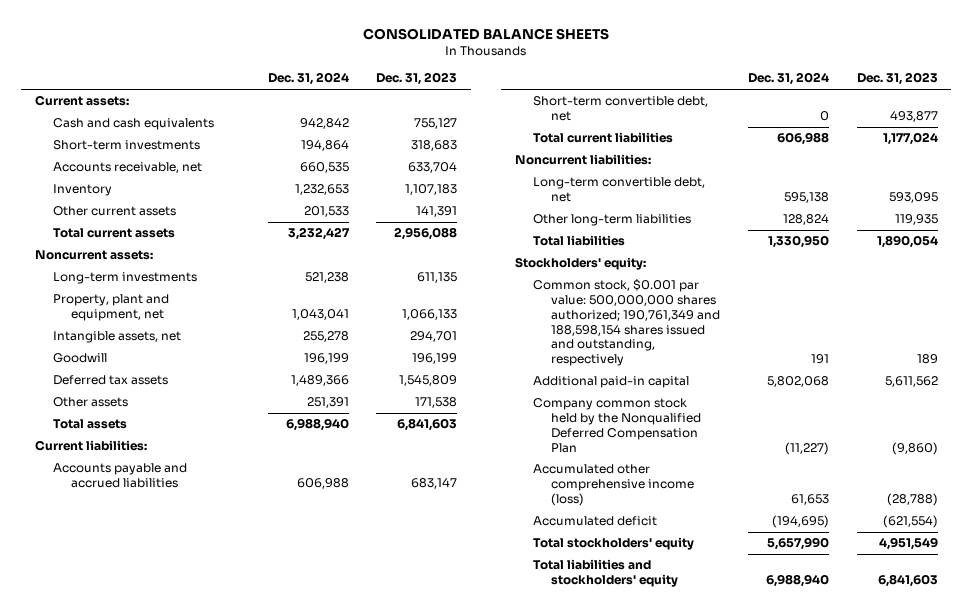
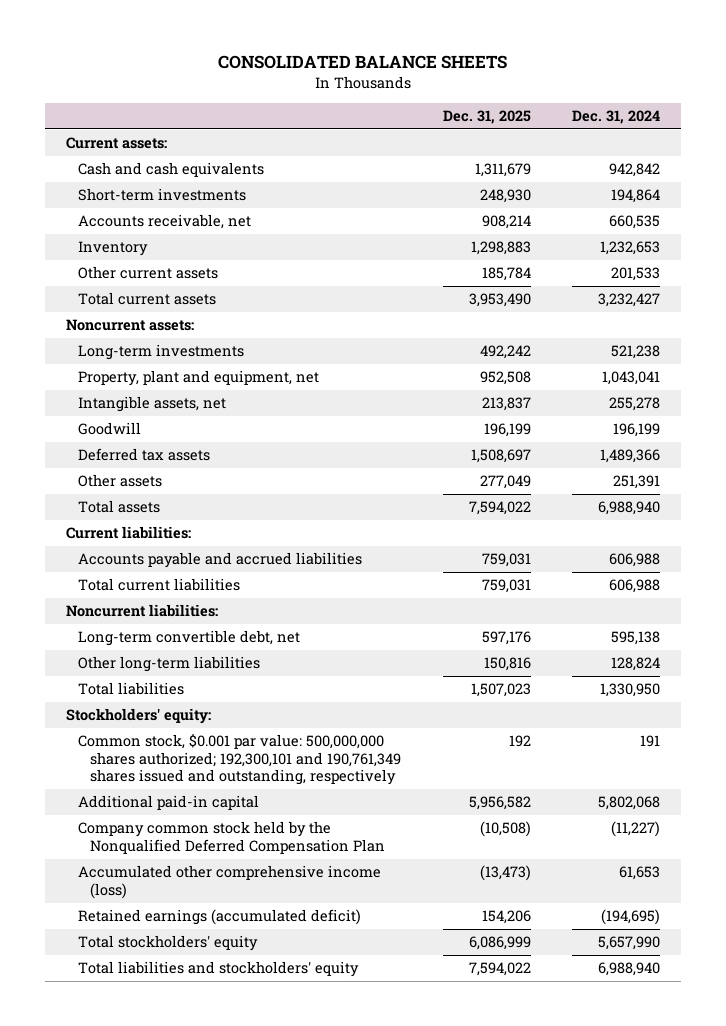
[376,72,458,86] Dec. 31, 2023 -> none
none -> [442,110,531,125] Dec. 31, 2025
[532,96,708,122] Short-term convertible debt, net -> none
[532,279,720,366] Common stock, $0.001 par value: 500,000,000 shares authorized; 190,761,349 and 188,598,154 shares issued and outstanding, respectively -> [78,734,402,786] Common stock, $0.001 par value: 500,000,000 shares authorized; 192,300,101 and 190,761,349 shares issued and outstanding, respectively
[532,516,657,527] Accumulated deficit -> [78,909,362,926] Retained earnings (accumulated deficit)

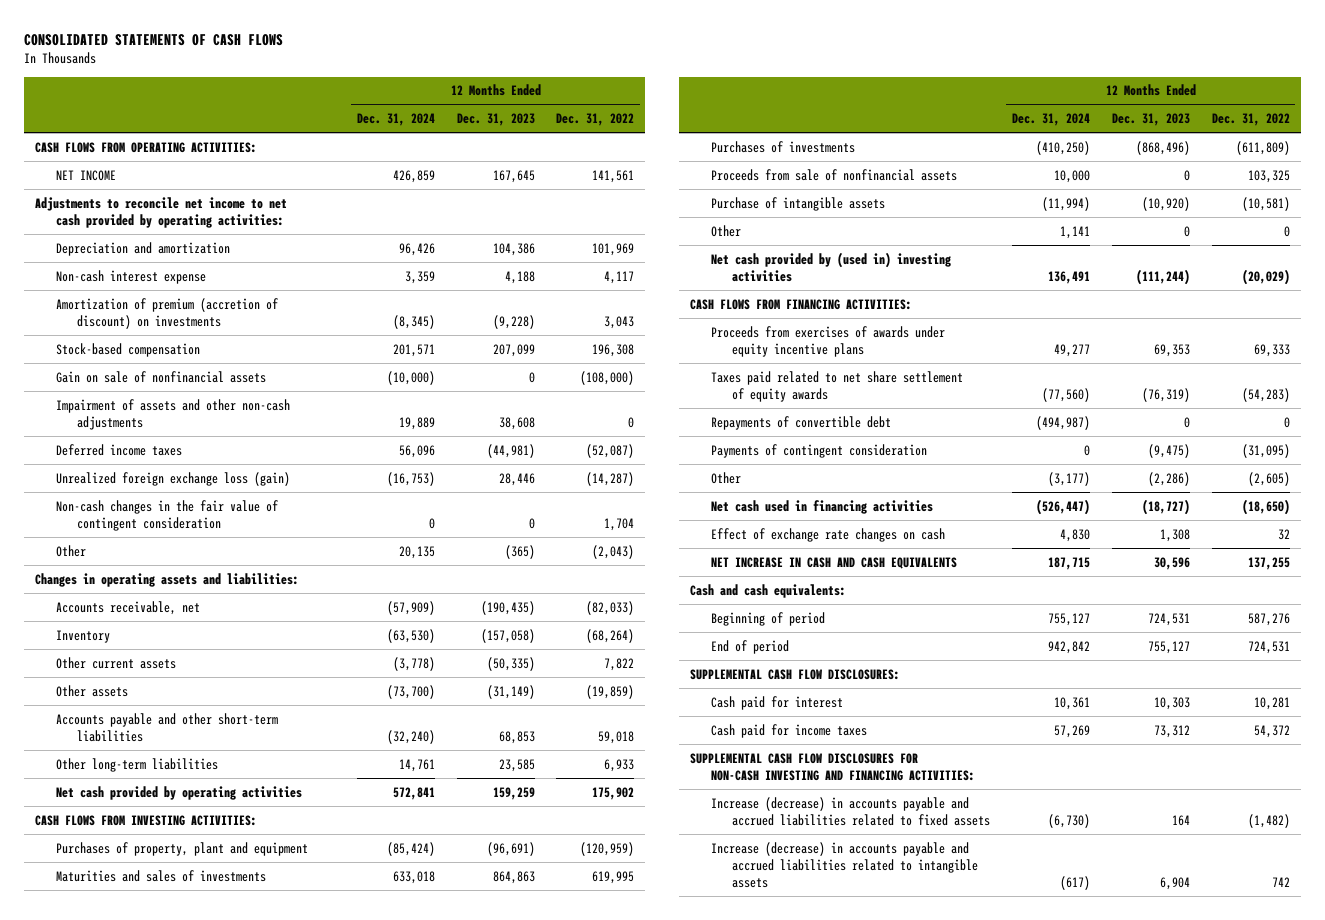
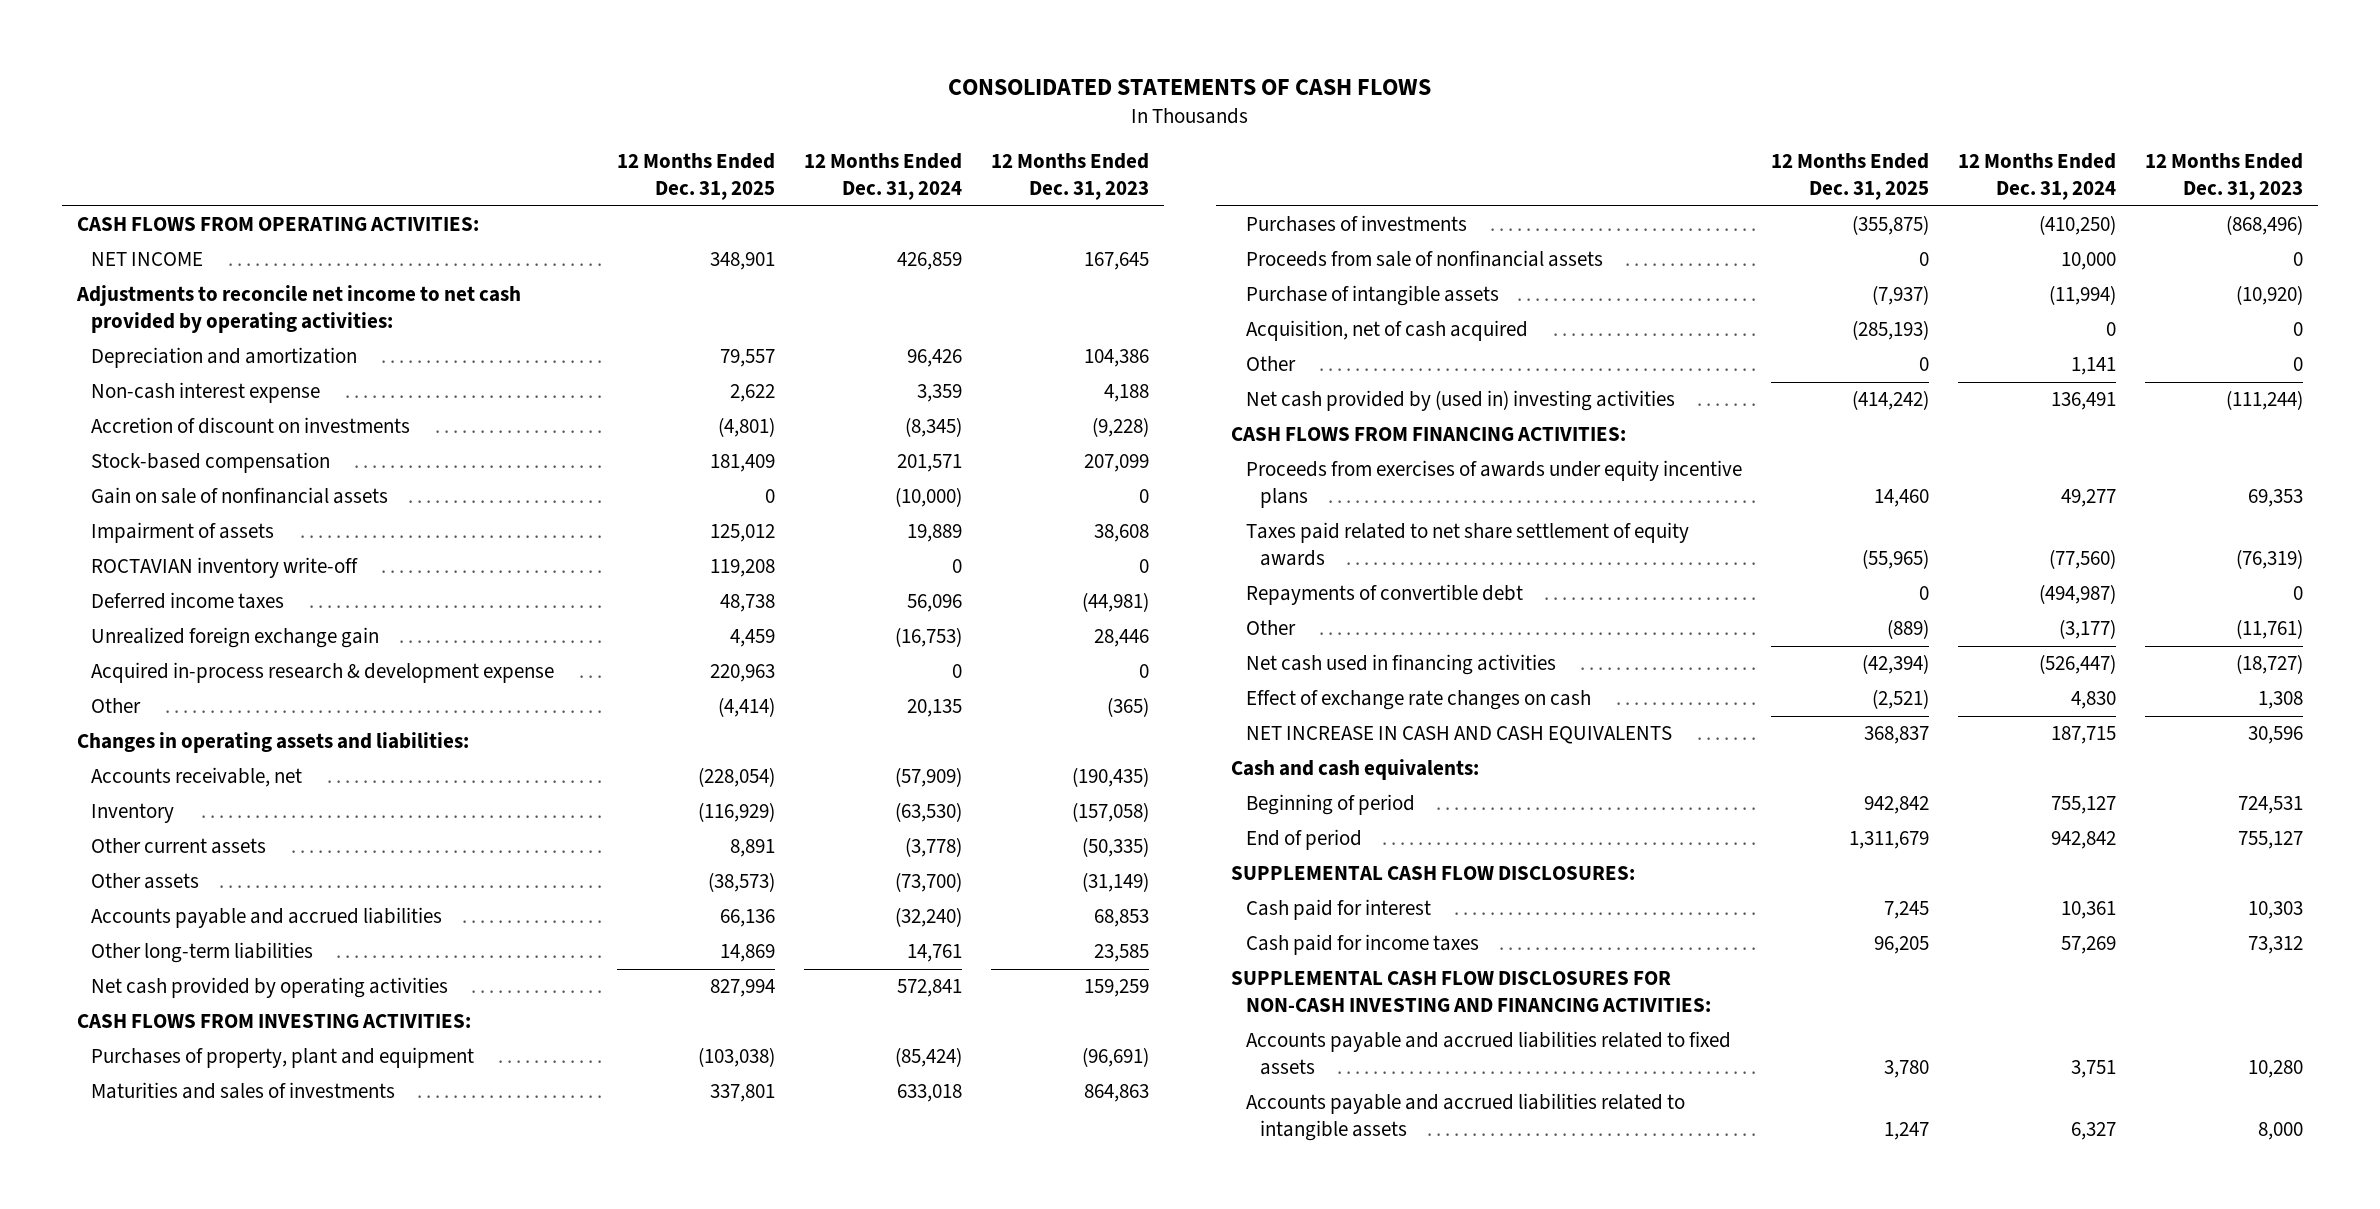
[556,113,635,127] Dec. 31, 2022 -> none
none -> [616,153,775,201] 12 Months Ended Dec. 31, 2025
[55,297,278,329] Amortization of premium (accretion of discount) on investments -> [91,417,411,435] Accretion of discount on investments
[55,398,290,430] Impairment of assets and other non-cash adjustments -> [91,522,275,544] Impairment of assets
none -> [91,557,359,579] ROCTAVIAN inventory write-off
[55,499,278,531] Non-cash changes in the fair value of contingent consideration -> none
[55,471,290,486] Unrealized foreign exchange loss (gain) -> [91,627,380,649] Unrealized foreign exchange gain
none -> [91,662,555,684] Acquired in-process research & development expense
[55,712,278,742] Accounts payable and other short-term liabilities -> [91,907,443,929] Accounts payable and accrued liabilities
none -> [1245,320,1528,342] Acquisition, net of cash acquired
[711,443,928,458] Payments of contingent consideration -> none
[1147,471,1190,486] (2,286) -> [2236,619,2304,640] (11,761)
[711,796,990,826] Increase (decrease) in accounts payable and accrued liabilities related to fixed assets -> [1245,1031,1731,1076] Accounts payable and accrued liabilities related to fixed assets
[1047,813,1090,828] (6,730) -> [2071,1060,2117,1079] 3,751
[1171,814,1190,826] 164 -> [2248,1060,2304,1079] 10,280
[711,841,978,889] Increase (decrease) in accounts payable and accrued liabilities related to intangible assets -> [1245,1093,1685,1142] Accounts payable and accrued liabilities related to intangible assets
[1059,876,1090,891] (617) -> [2071,1122,2117,1141] 6,327
[1159,877,1190,891] 6,904 -> [2258,1122,2304,1141] 8,000

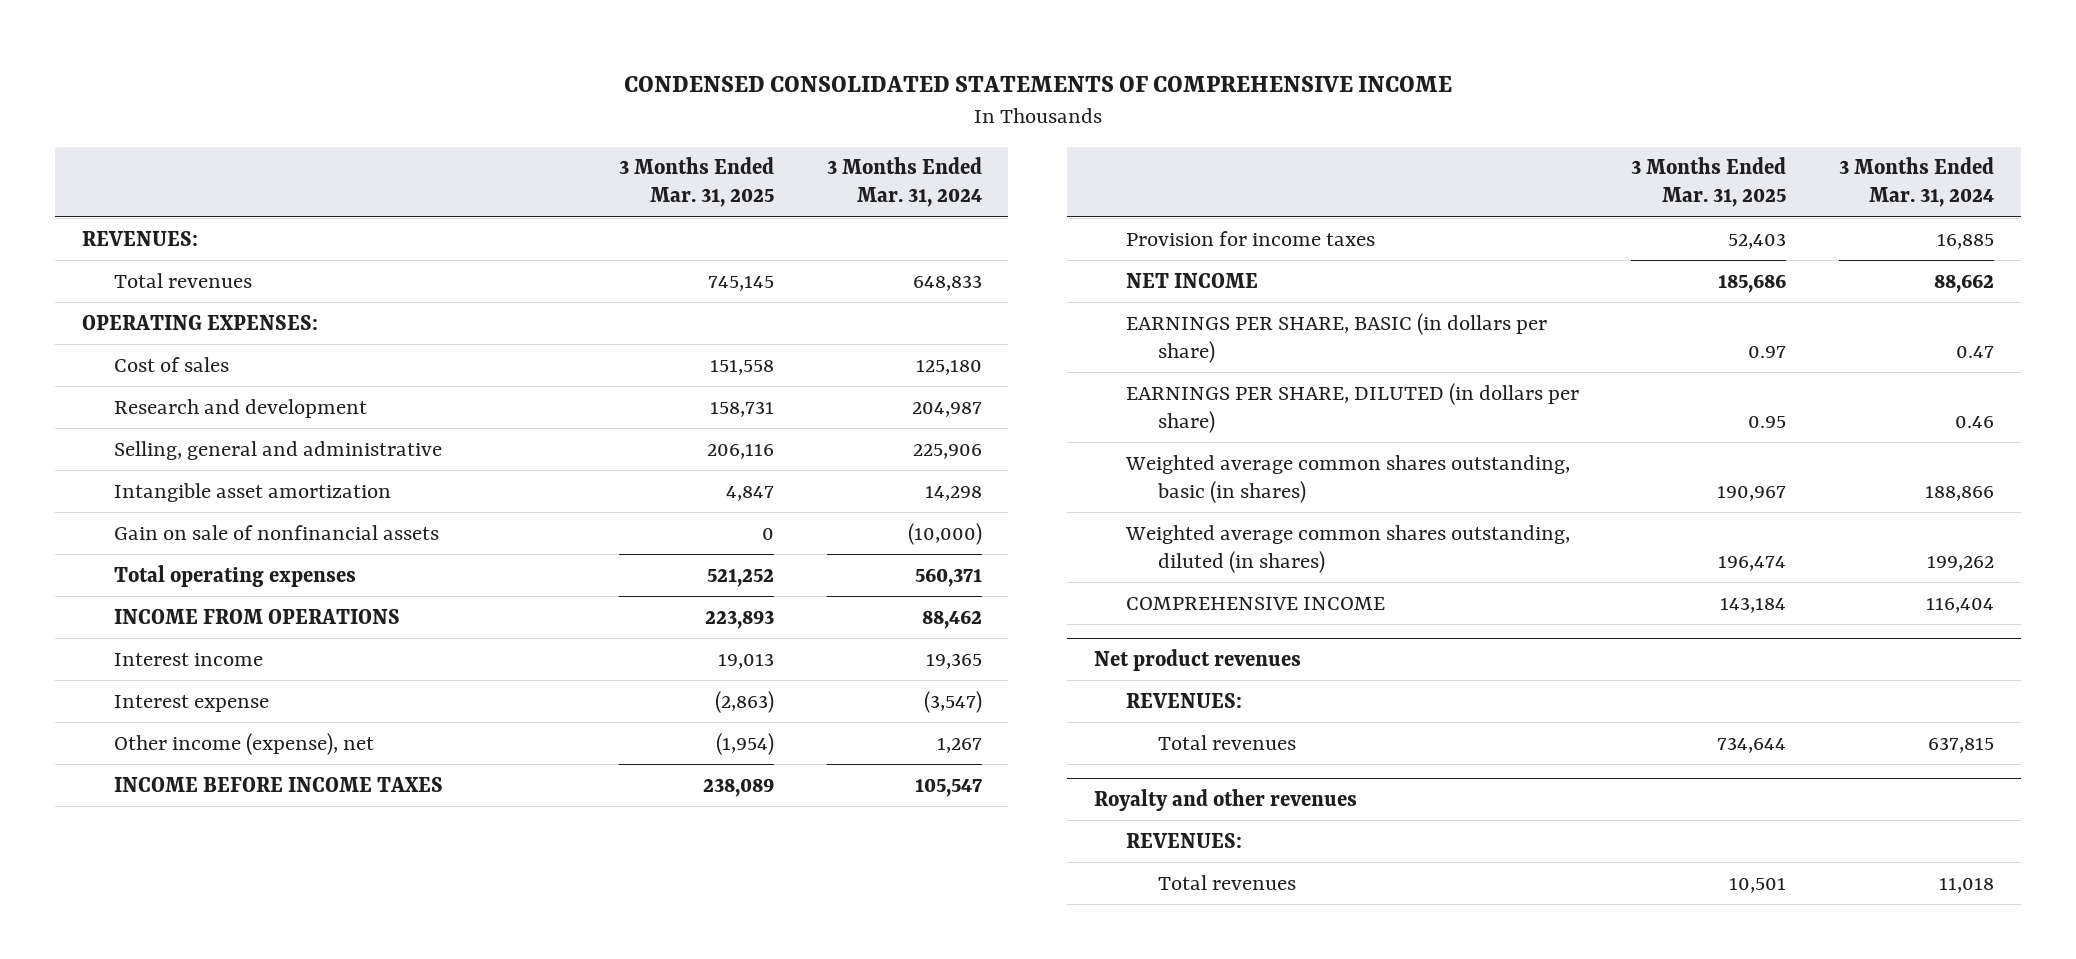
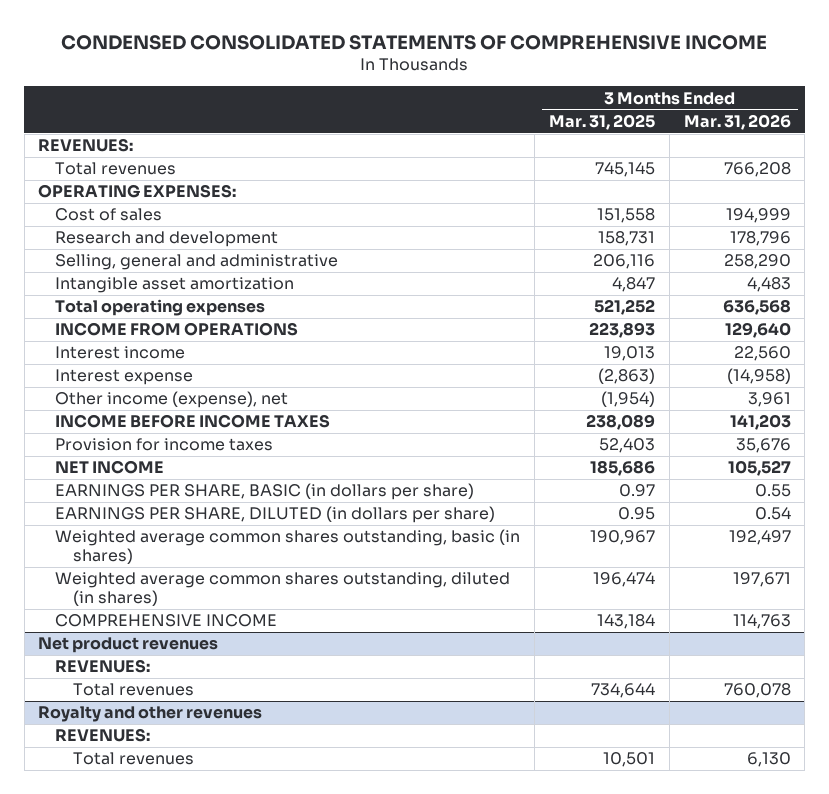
[827,157,983,208] 3 Months Ended Mar. 31, 2024 -> none
none -> [683,113,791,130] Mar. 31, 2026
[113,524,439,540] Gain on sale of nonfinancial assets -> none

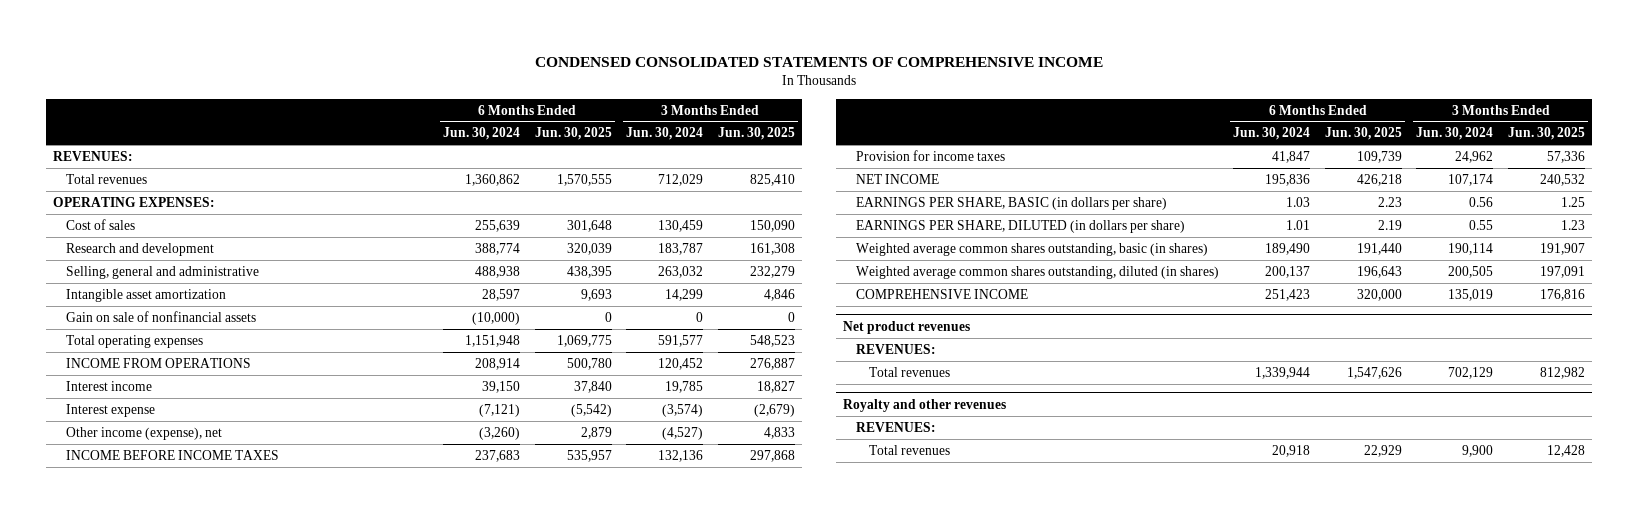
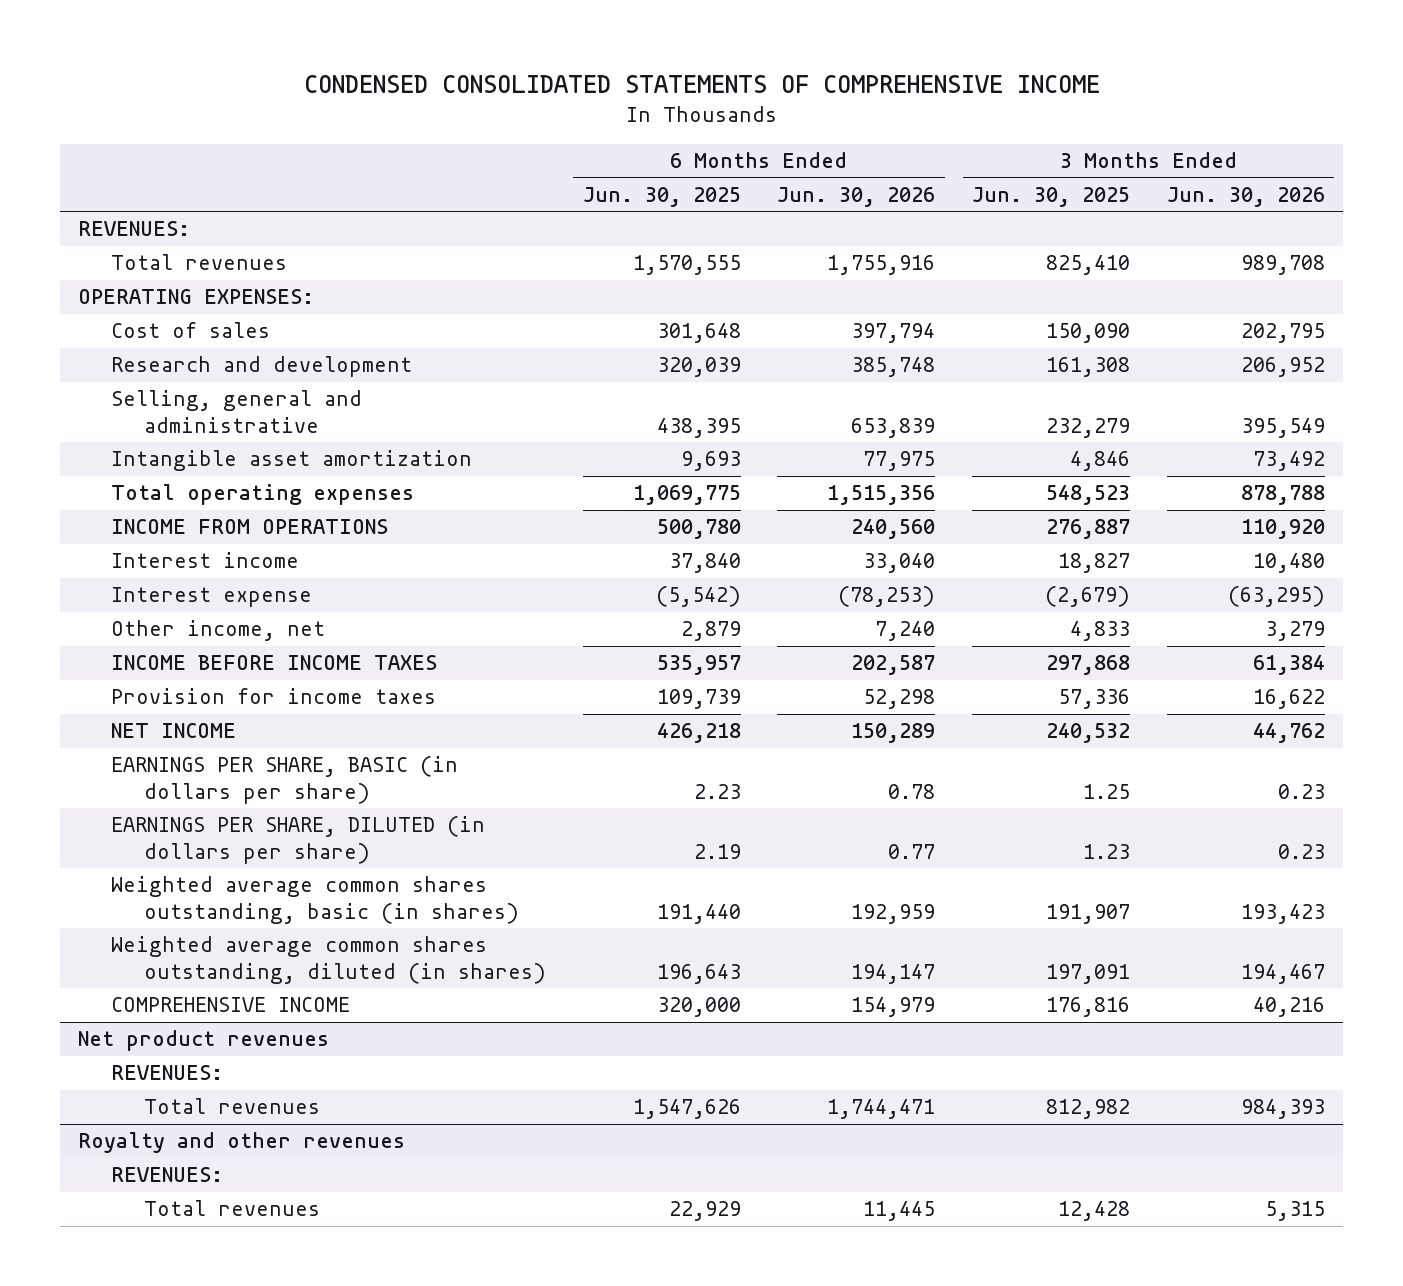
[443,127,521,141] Jun. 30, 2024 -> none
[626,127,704,141] Jun. 30, 2024 -> none
none -> [777,186,936,207] Jun. 30, 2026
none -> [1167,186,1326,207] Jun. 30, 2026
[65,310,256,322] Gain on sale of nonfinancial assets -> none
[65,426,222,440] Other income (expense), net -> [111,620,326,642] Other income, net

